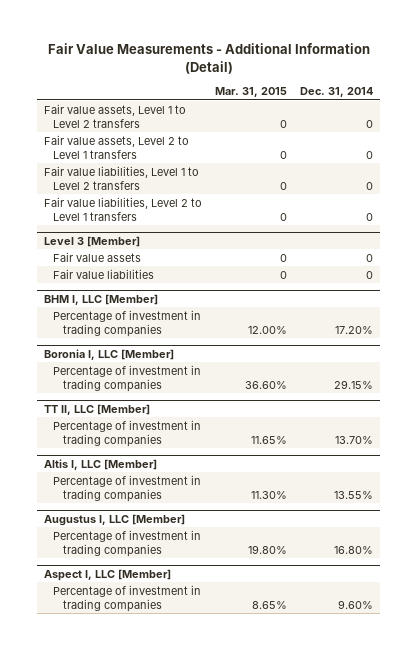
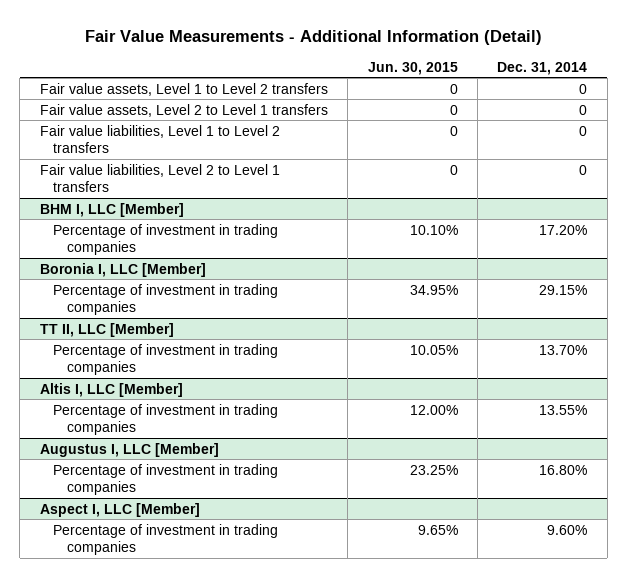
[215,87,288,98] Mar. 31, 2015 -> none
none -> [367,61,458,75] Jun. 30, 2015
[43,235,140,247] Level 3 [Member] -> none
[53,251,142,262] Fair value assets -> none
[53,268,155,279] Fair value liabilities -> none

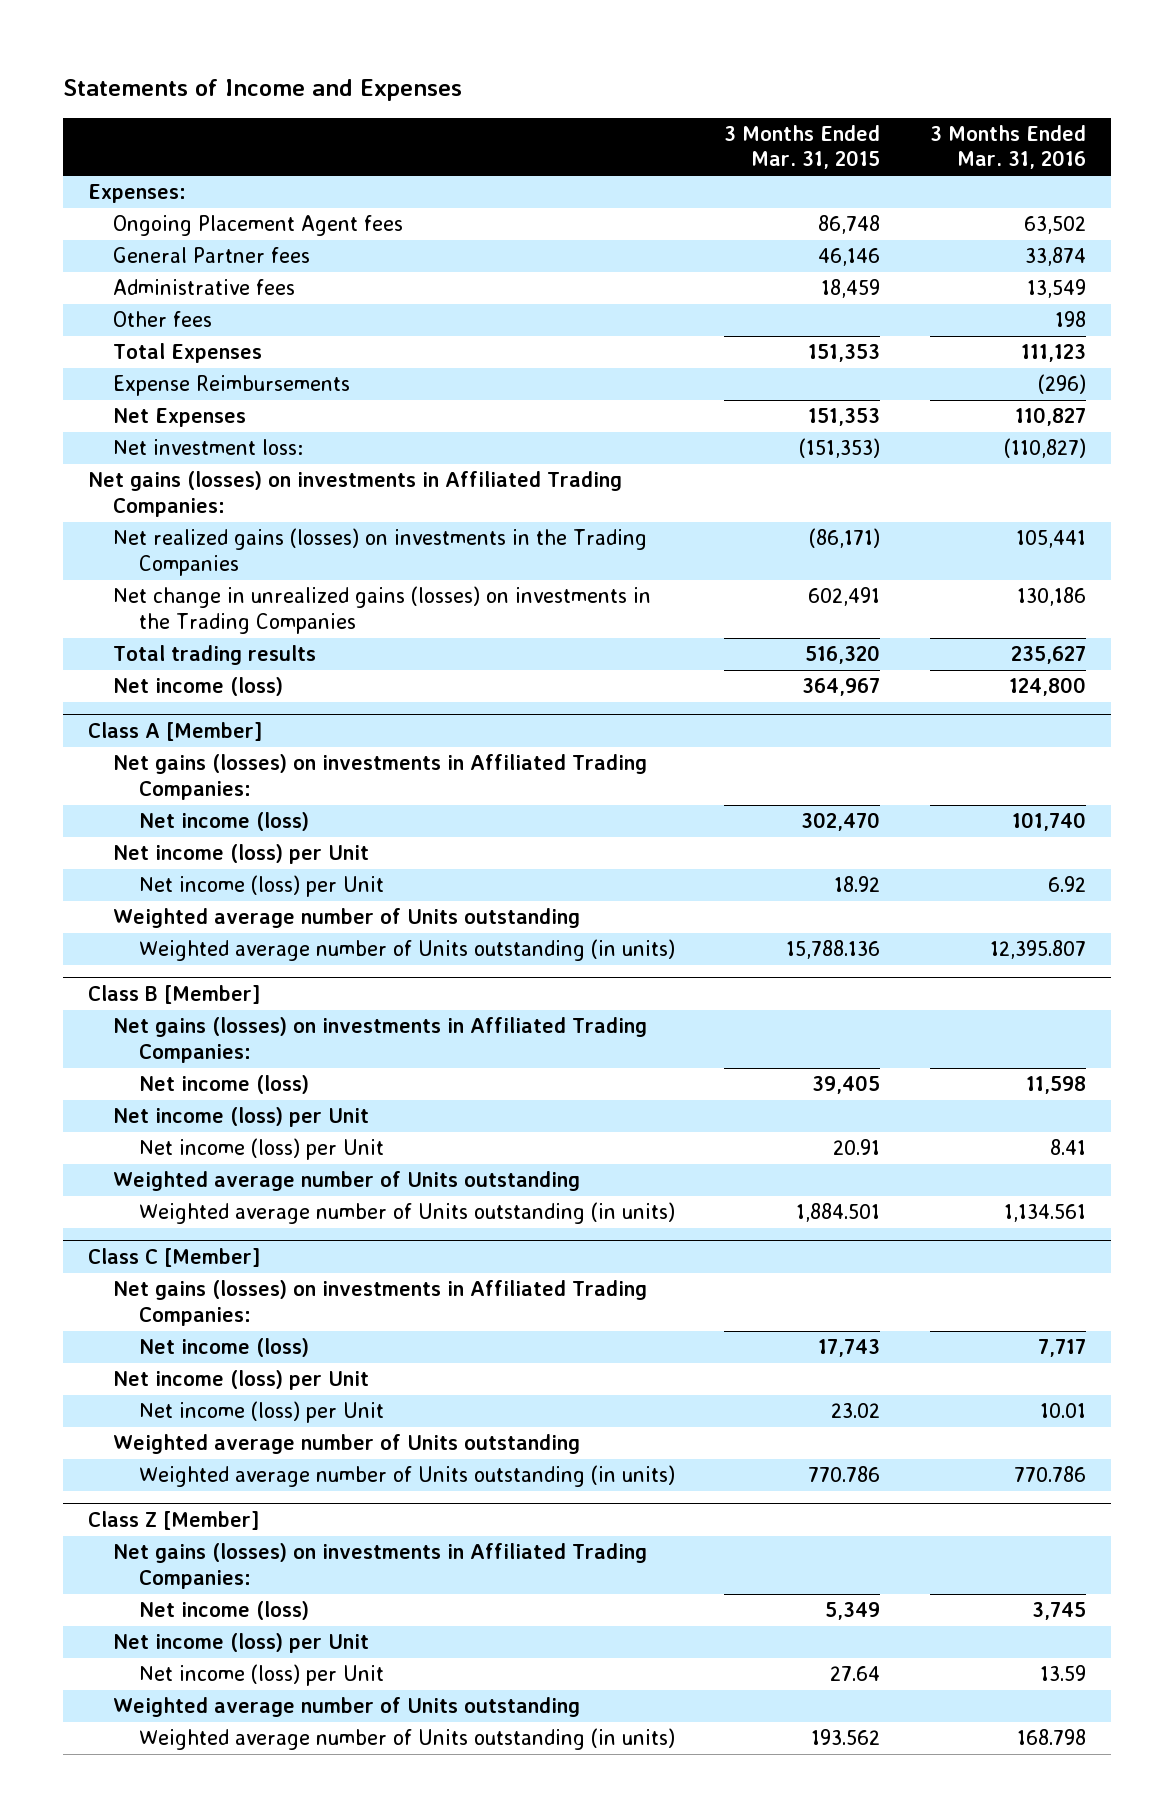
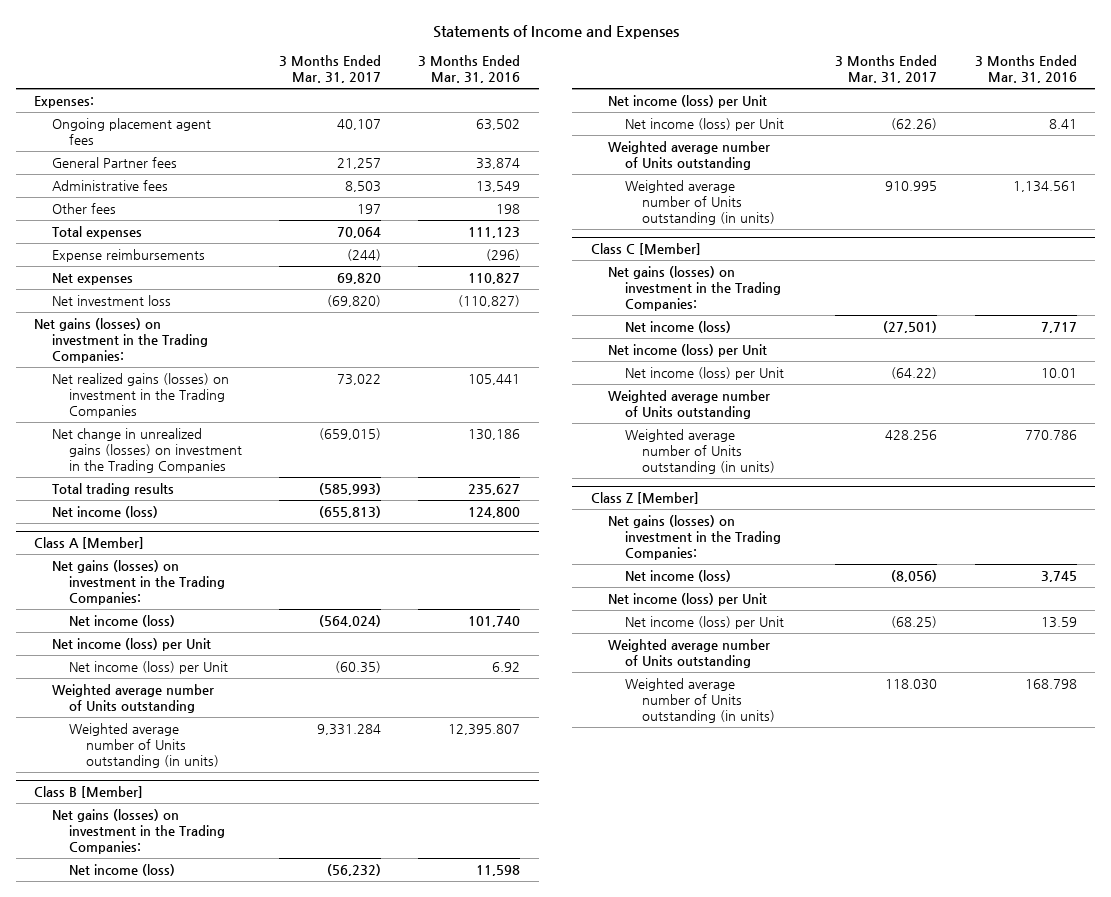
[724,125,881,170] 3 Months Ended Mar. 31, 2015 -> none
none -> [279,55,382,84] 3 Months Ended Mar. 31, 2017
[113,215,404,237] Ongoing Placement Agent fees -> [51,117,211,146] Ongoing placement agent fees
[113,343,263,364] Total Expenses -> [51,225,142,239] Total expenses
[113,375,351,397] Expense Reimbursements -> [51,248,205,262] Expense reimbursements
[113,408,247,428] Net Expenses -> [51,272,133,285] Net expenses
[113,439,304,456] Net investment loss: -> [51,294,171,306] Net investment loss
[87,471,622,517] Net gains (losses) on investments in Affiliated Trading Companies: -> [34,317,208,364] Net gains (losses) on investment in the Trading Companies:
[113,528,648,576] Net realized gains (losses) on investments in the Trading Companies -> [51,372,229,419] Net realized gains (losses) on investment in the Trading Companies
[113,586,652,634] Net change in unrealized gains (losses) on investments in the Trading Companies -> [51,427,242,474] Net change in unrealized gains (losses) on investment in the Trading Companies
[113,754,648,800] Net gains (losses) on investments in Affiliated Trading Companies: -> [51,559,225,606] Net gains (losses) on investment in the Trading Companies:
[113,1017,648,1063] Net gains (losses) on investments in Affiliated Trading Companies: -> [51,808,225,855] Net gains (losses) on investment in the Trading Companies:
[113,1280,648,1326] Net gains (losses) on investments in Affiliated Trading Companies: -> [607,265,782,312] Net gains (losses) on investment in the Trading Companies:
[113,1543,648,1589] Net gains (losses) on investments in Affiliated Trading Companies: -> [607,514,782,561] Net gains (losses) on investment in the Trading Companies:

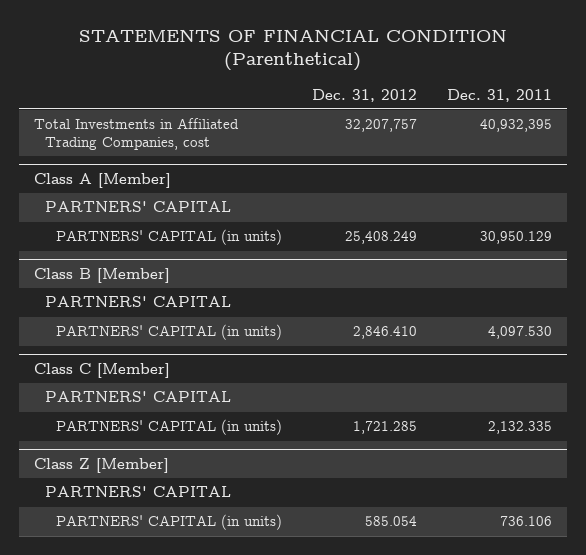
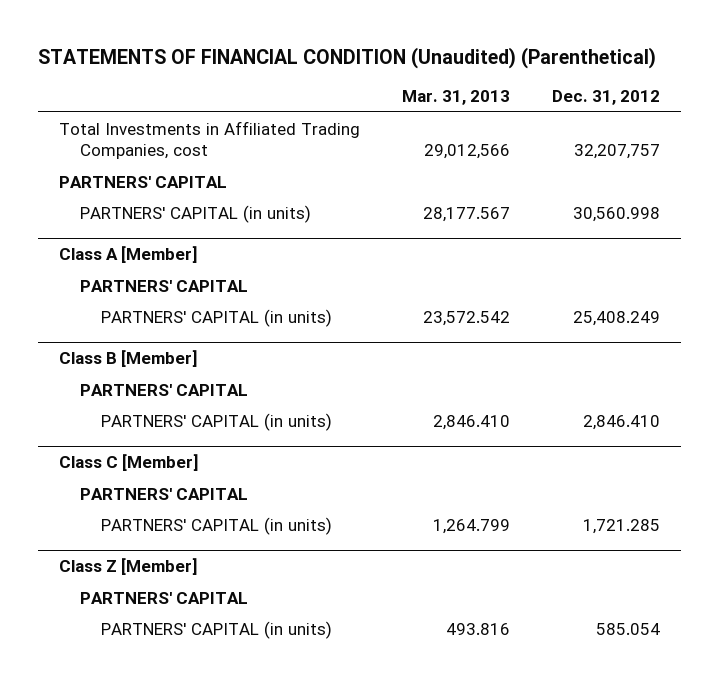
[78,28,507,72] STATEMENTS OF FINANCIAL CONDITION (Parenthetical) -> [37,46,656,69] STATEMENTS OF FINANCIAL CONDITION (Unaudited) (Parenthetical)
[446,88,552,102] Dec. 31, 2011 -> none
none -> [402,90,511,106] Mar. 31, 2013
none -> [58,175,227,188] PARTNERS' CAPITAL
none -> [79,204,311,223] PARTNERS' CAPITAL (in units)

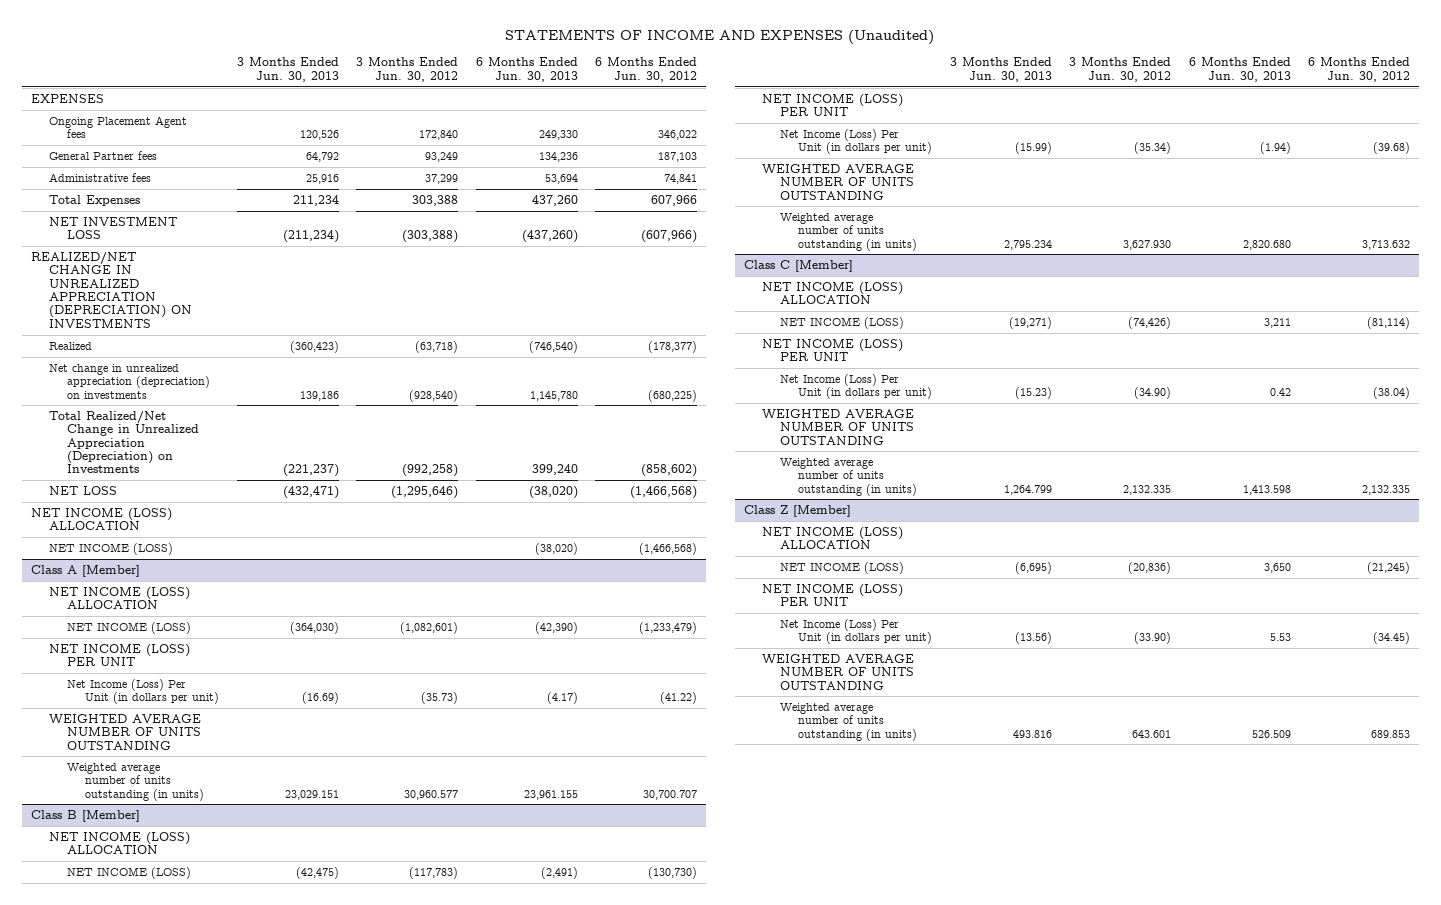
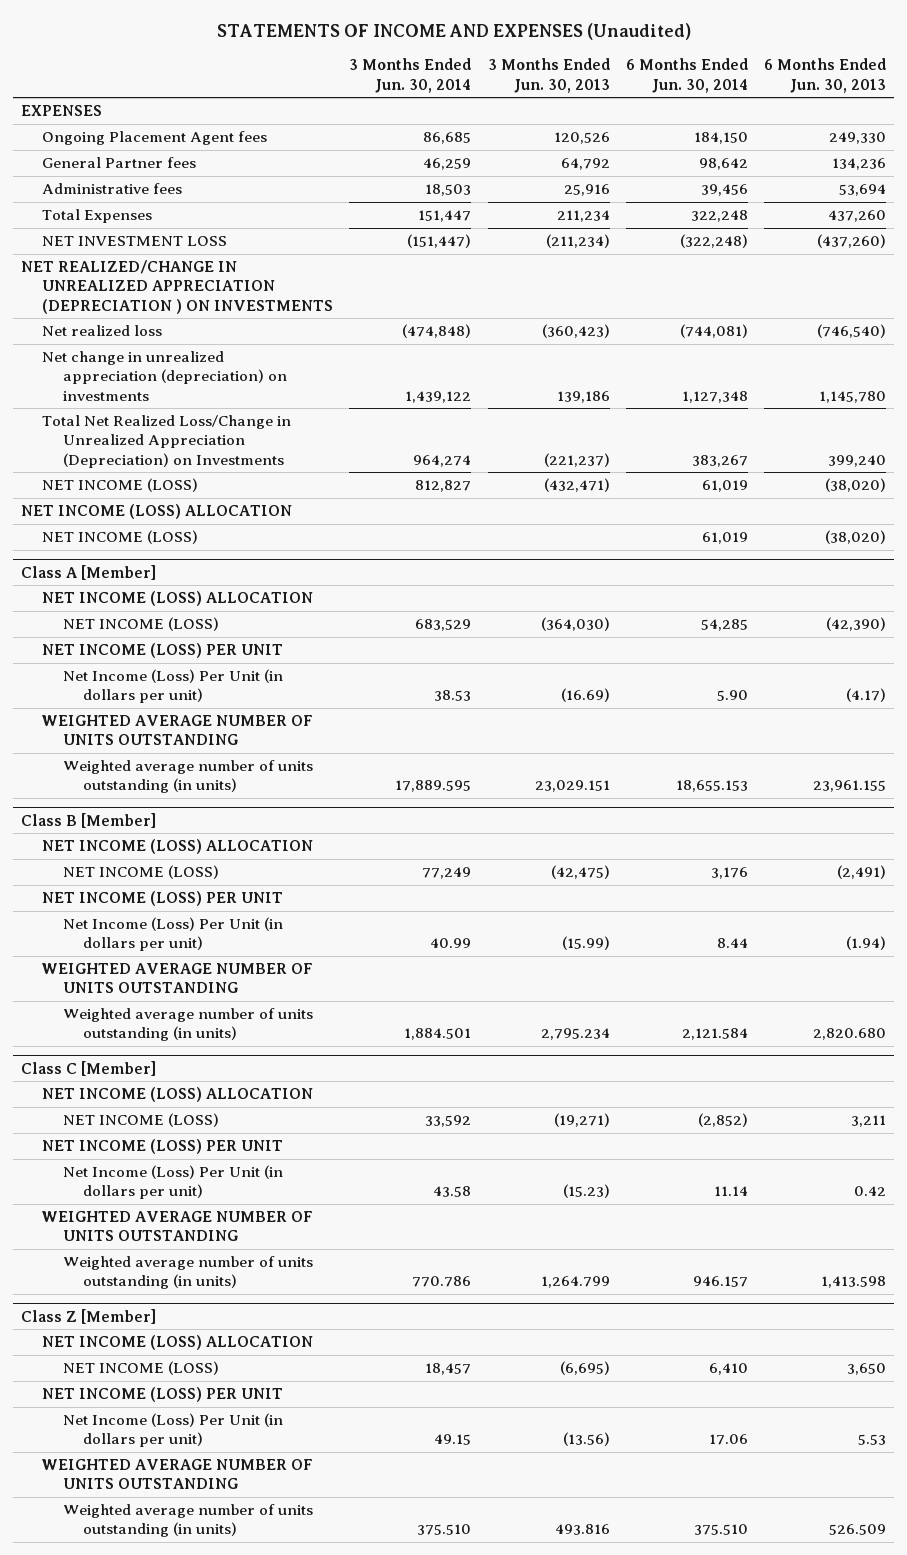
[356,57,459,82] 3 Months Ended Jun. 30, 2012 -> none
[595,57,698,82] 6 Months Ended Jun. 30, 2012 -> none
none -> [349,58,472,93] 3 Months Ended Jun. 30, 2014
none -> [625,58,748,93] 6 Months Ended Jun. 30, 2014
[30,251,192,328] REALIZED/NET CHANGE IN UNREALIZED APPRECIATION (DEPRECIATION) ON INVESTMENTS -> [21,260,334,314] NET REALIZED/CHANGE IN UNREALIZED APPRECIATION (DEPRECIATION ) ON INVESTMENTS
[48,341,92,350] Realized -> [42,325,163,337] Net realized loss
[48,410,200,474] Total Realized/Net Change in Unrealized Appreciation (Depreciation) on Investments -> [42,415,292,468] Total Net Realized Loss/Change in Unrealized Appreciation (Depreciation) on Investments
[48,485,117,495] NET LOSS -> [42,478,199,493] NET INCOME (LOSS)

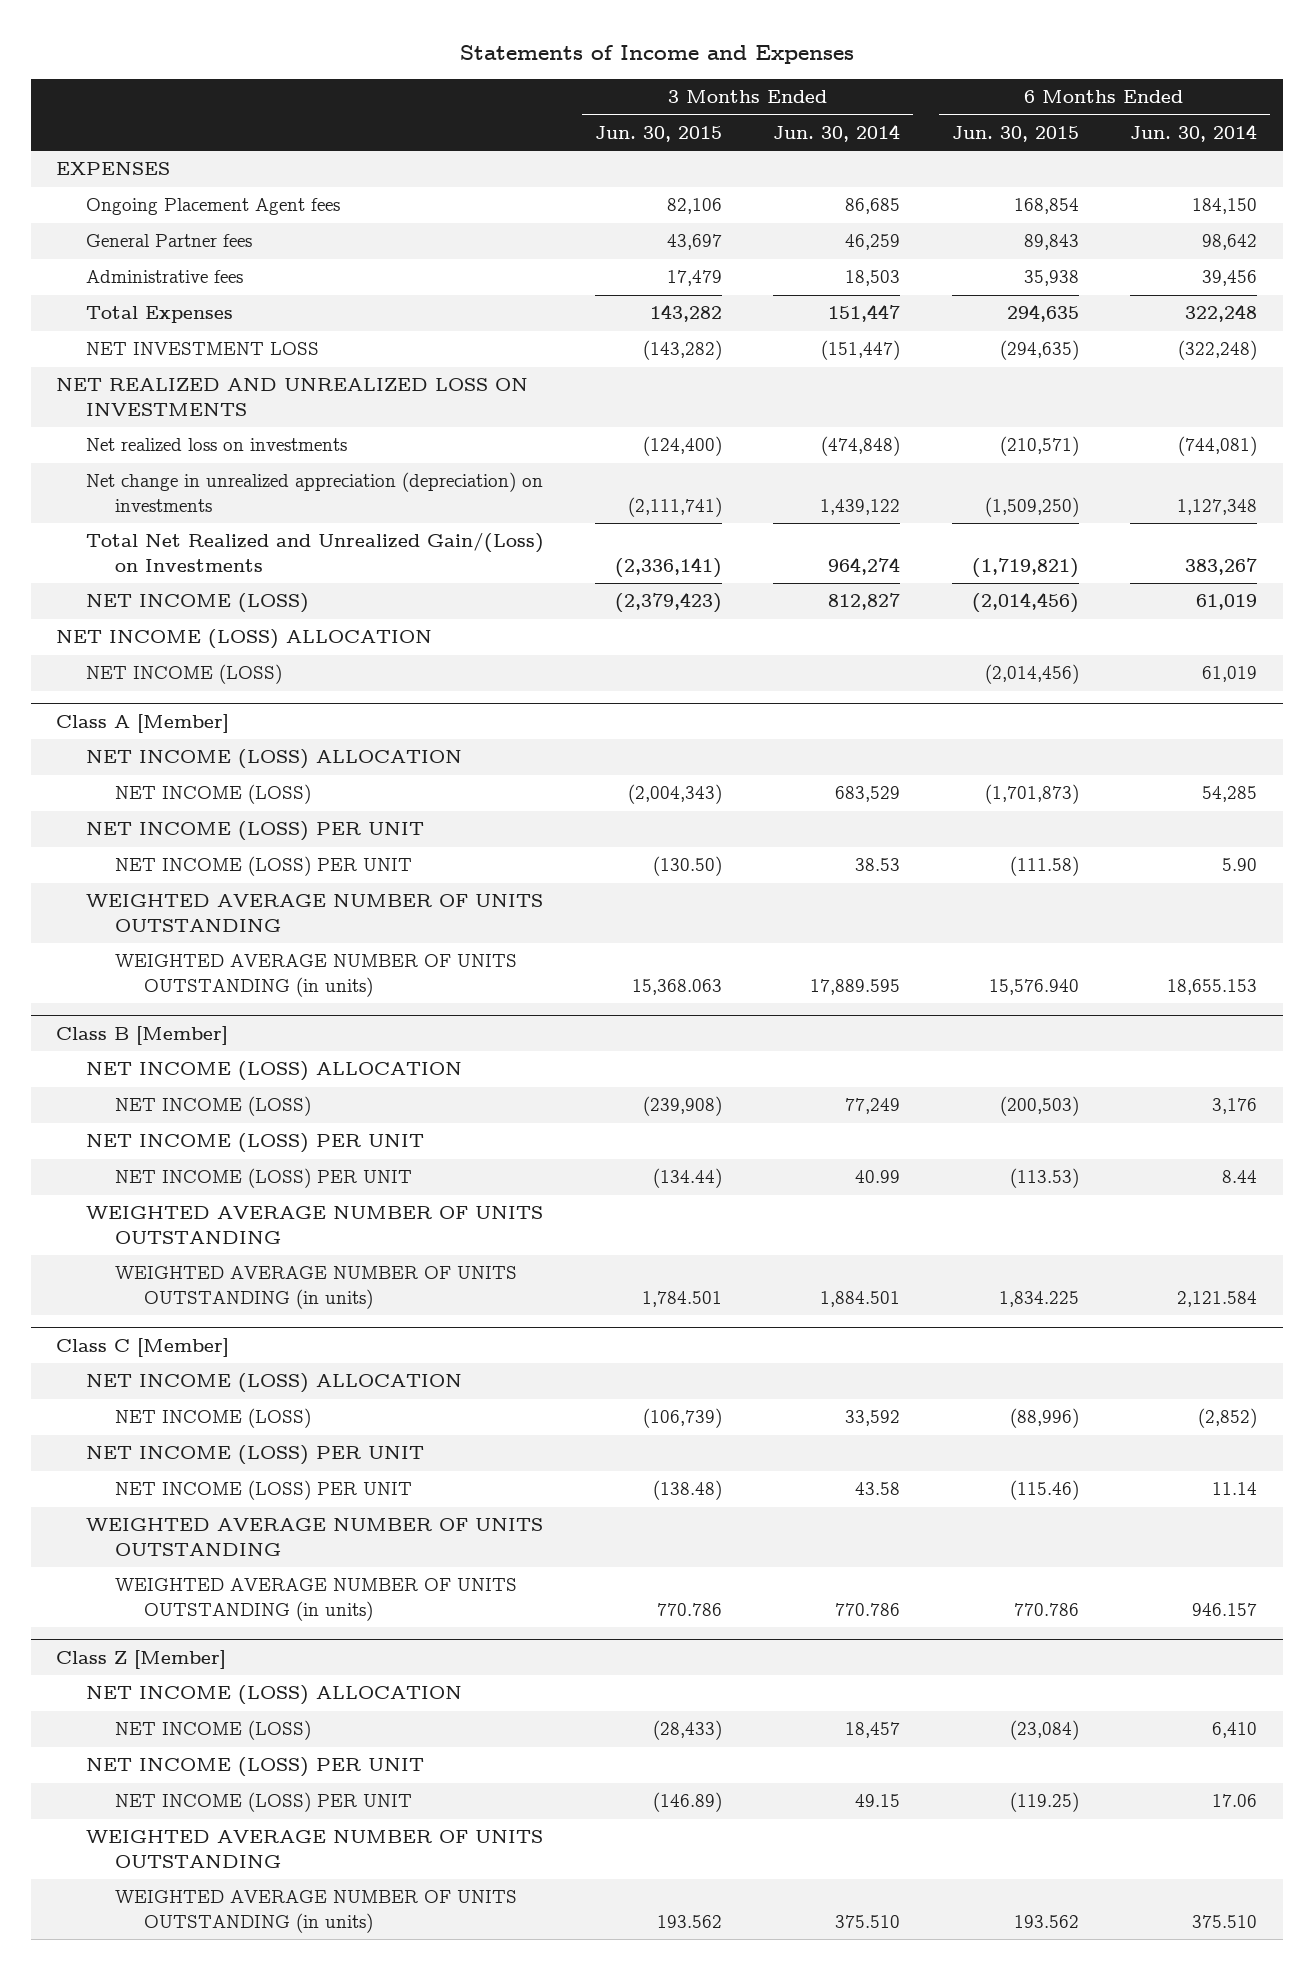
[216,23,691,41] STATEMENTS OF INCOME AND EXPENSES (Unaudited) -> [459,44,854,64] Statements of Income and Expenses
[487,58,610,93] 3 Months Ended Jun. 30, 2013 -> none
[764,58,887,93] 6 Months Ended Jun. 30, 2013 -> none
none -> [595,125,723,142] Jun. 30, 2015
none -> [951,125,1079,142] Jun. 30, 2015
[21,260,334,314] NET REALIZED/CHANGE IN UNREALIZED APPRECIATION (DEPRECIATION ) ON INVESTMENTS -> [56,378,529,416] NET REALIZED AND UNREALIZED LOSS ON INVESTMENTS
[42,325,163,337] Net realized loss -> [85,438,347,452] Net realized loss on investments
[42,415,292,468] Total Net Realized Loss/Change in Unrealized Appreciation (Depreciation) on Investments -> [85,532,544,572] Total Net Realized and Unrealized Gain/(Loss) on Investments
[62,669,283,704] Net Income (Loss) Per Unit (in dollars per unit) -> [115,856,413,877] NET INCOME (LOSS) PER UNIT
[62,760,313,794] Weighted average number of units outstanding (in units) -> [115,954,518,997] WEIGHTED AVERAGE NUMBER OF UNITS OUTSTANDING (in units)
[62,917,283,952] Net Income (Loss) Per Unit (in dollars per unit) -> [115,1168,413,1189] NET INCOME (LOSS) PER UNIT
[62,1008,313,1042] Weighted average number of units outstanding (in units) -> [115,1266,518,1309] WEIGHTED AVERAGE NUMBER OF UNITS OUTSTANDING (in units)
[62,1165,283,1200] Net Income (Loss) Per Unit (in dollars per unit) -> [115,1480,413,1501] NET INCOME (LOSS) PER UNIT
[62,1256,313,1290] Weighted average number of units outstanding (in units) -> [115,1578,518,1621] WEIGHTED AVERAGE NUMBER OF UNITS OUTSTANDING (in units)
[62,1413,283,1448] Net Income (Loss) Per Unit (in dollars per unit) -> [115,1792,413,1813] NET INCOME (LOSS) PER UNIT
[62,1504,313,1538] Weighted average number of units outstanding (in units) -> [115,1890,518,1933] WEIGHTED AVERAGE NUMBER OF UNITS OUTSTANDING (in units)

